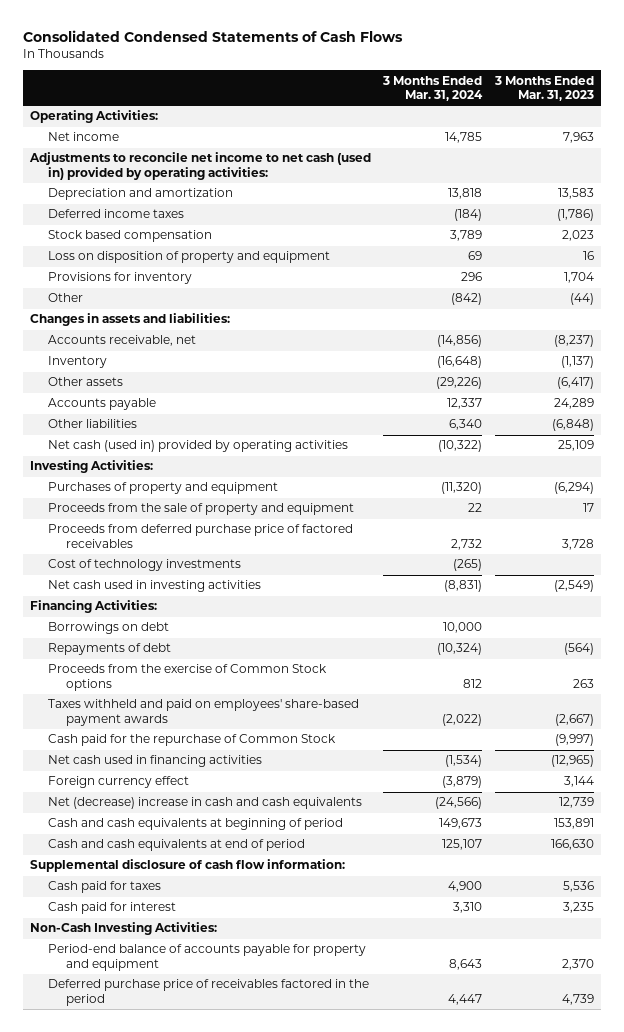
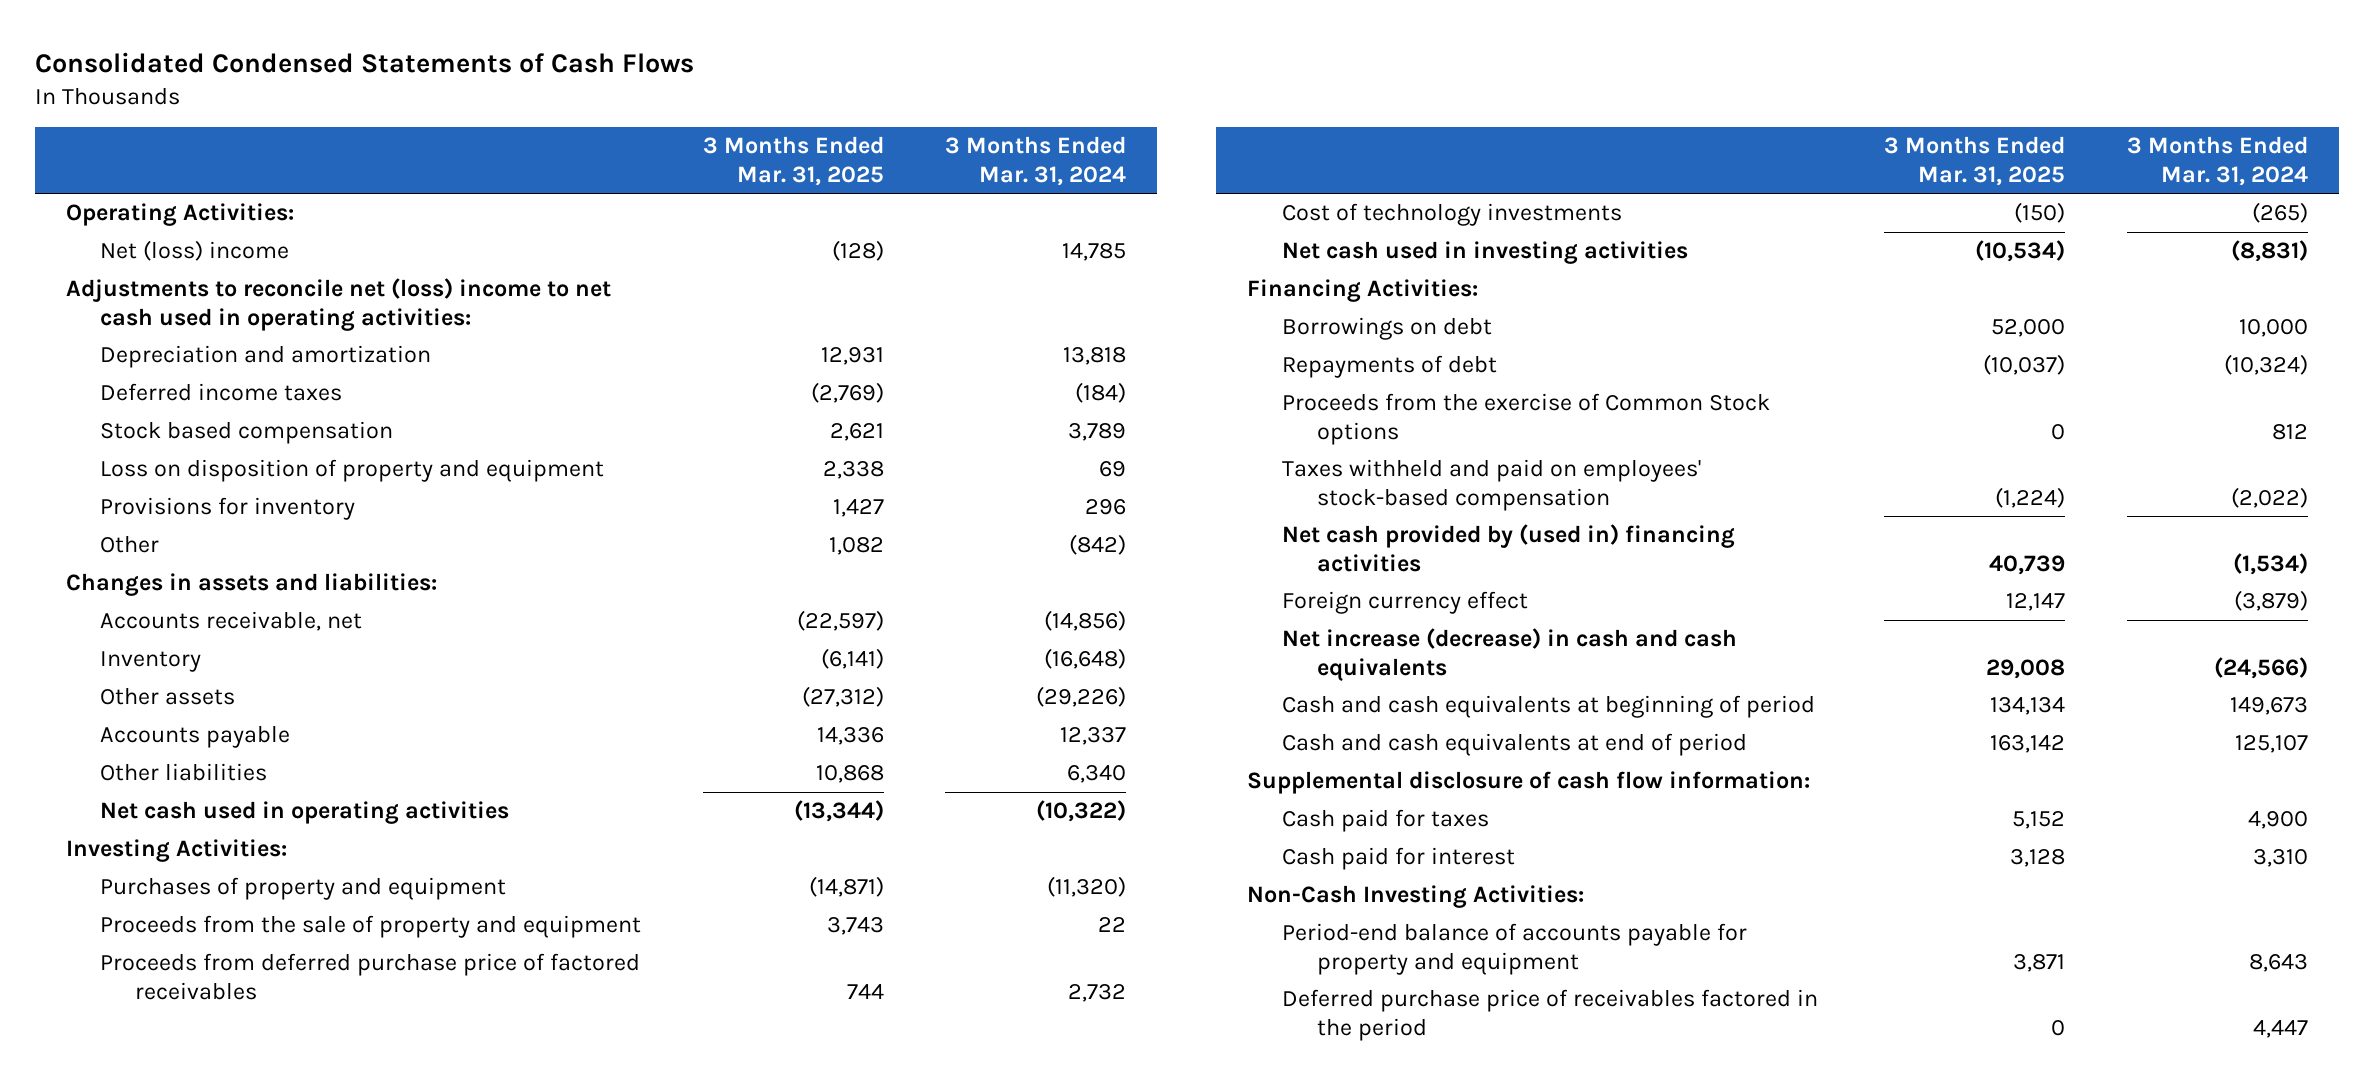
[494,75,595,102] 3 Months Ended Mar. 31, 2023 -> none
none -> [702,136,884,186] 3 Months Ended Mar. 31, 2025
[47,132,119,142] Net income -> [100,240,290,262] Net (loss) income
[28,152,371,181] Adjustments to reconcile net income to net cash (used in) provided by operating activities: -> [65,278,611,331] Adjustments to reconcile net (loss) income to net cash used in operating activities:
[47,440,348,453] Net cash (used in) provided by operating activities -> [100,801,510,825] Net cash used in operating activities
[47,734,336,747] Cash paid for the repurchase of Common Stock -> none
[47,699,359,727] Taxes withheld and paid on employees' share-based payment awards -> [1281,459,1701,511] Taxes withheld and paid on employees' stock-based compensation
[47,755,262,768] Net cash used in financing activities -> [1281,524,1735,572] Net cash provided by (used in) financing activities
[47,797,362,810] Net (decrease) increase in cash and cash equivalents -> [1281,628,1737,681] Net increase (decrease) in cash and cash equivalents

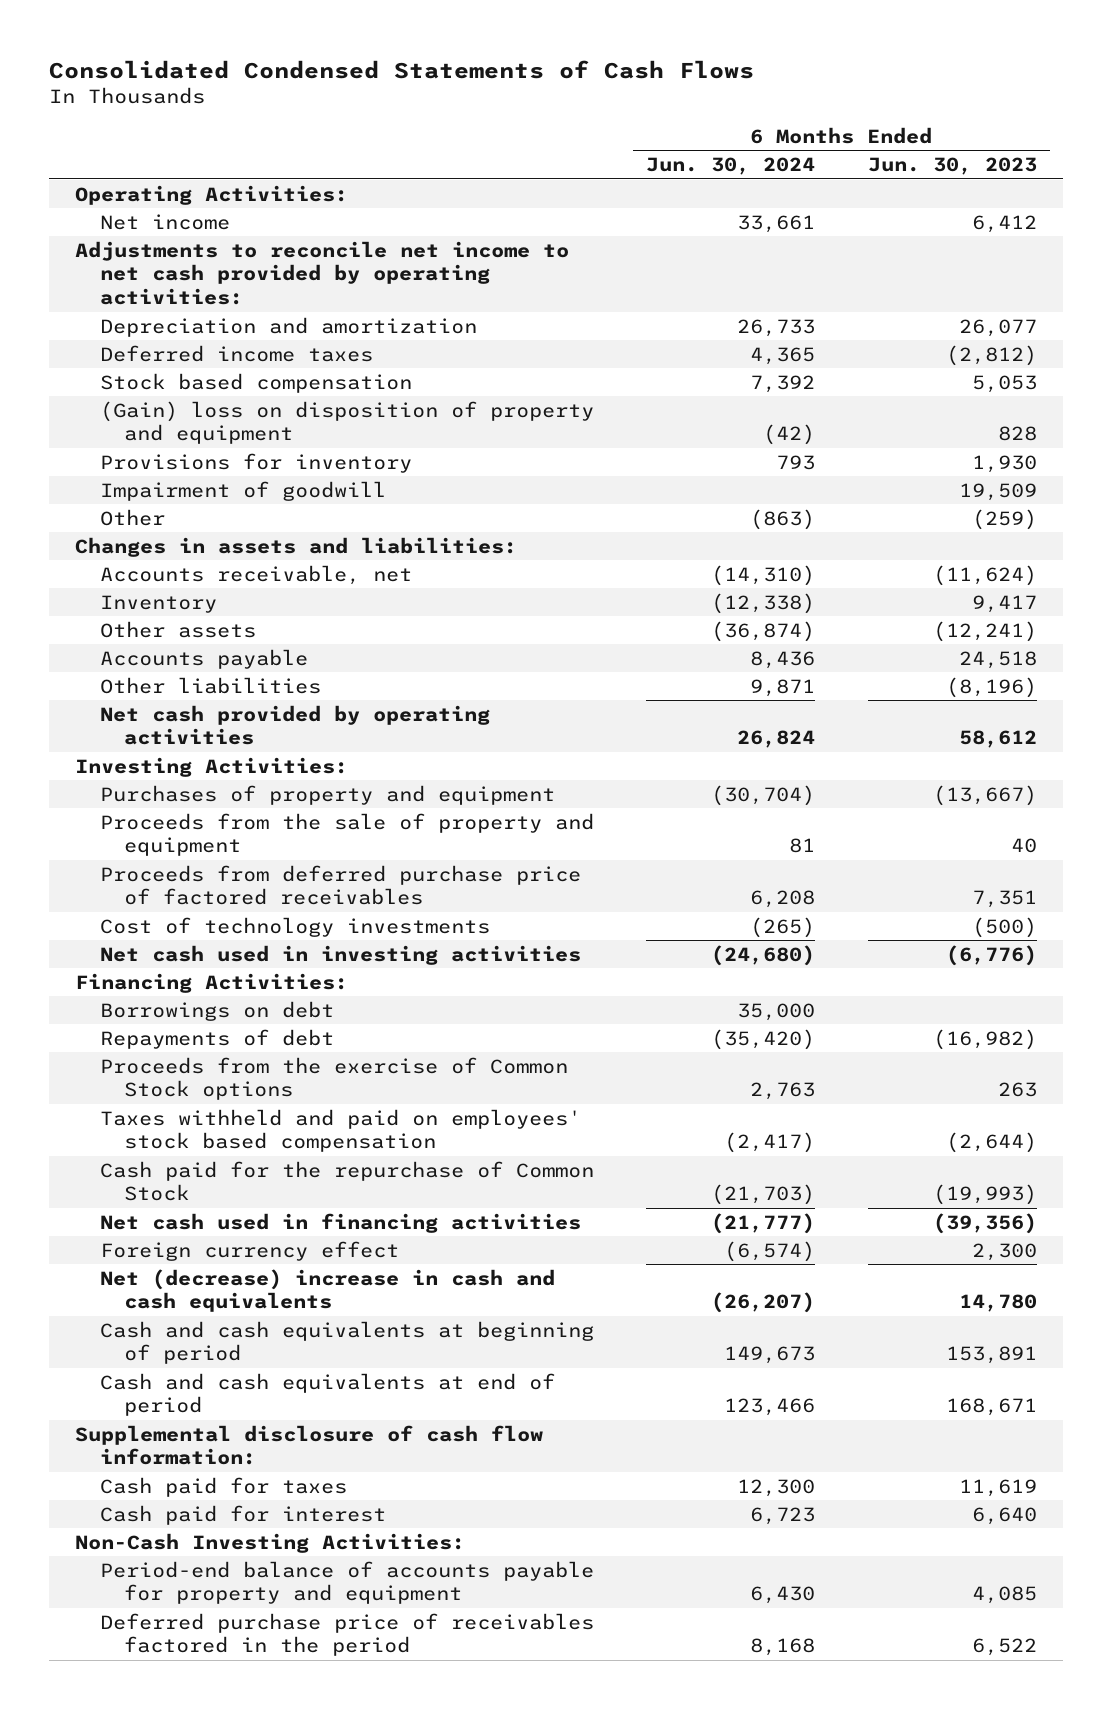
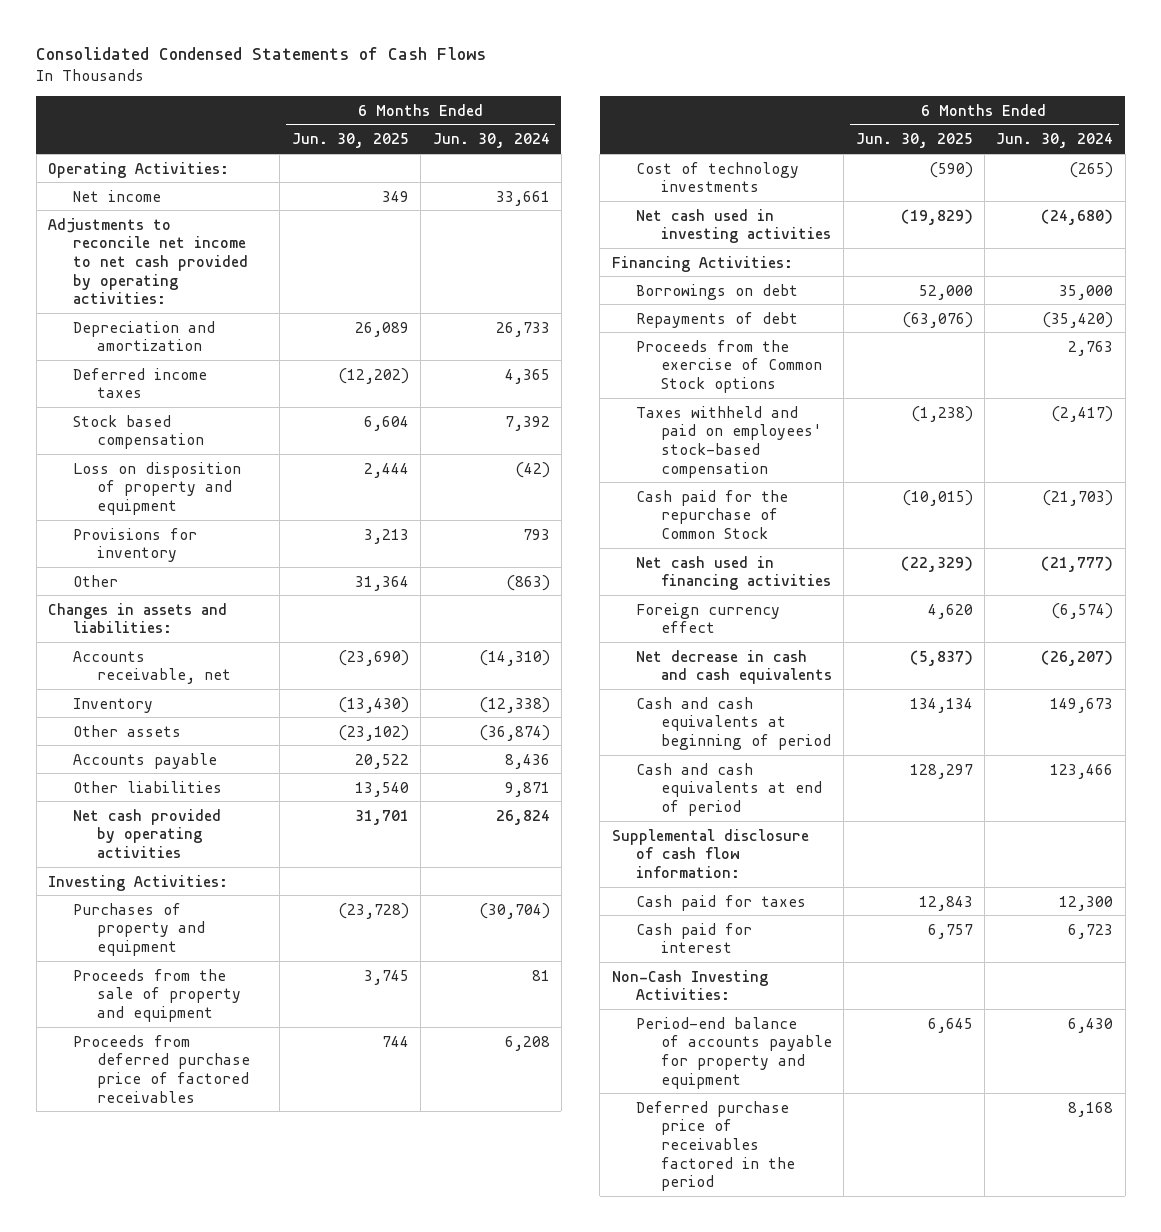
[867,157,1037,176] Jun. 30, 2023 -> none
none -> [291,133,409,149] Jun. 30, 2025
[99,400,594,445] (Gain) loss on disposition of property and equipment -> [72,461,241,515] Loss on disposition of property and equipment
[99,480,386,501] Impairment of goodwill -> none
[99,1108,581,1153] Taxes withheld and paid on employees' stock based compensation -> [636,405,822,478] Taxes withheld and paid on employees' stock-based compensation
[99,1268,555,1313] Net (decrease) increase in cash and cash equivalents -> [636,649,832,685] Net decrease in cash and cash equivalents

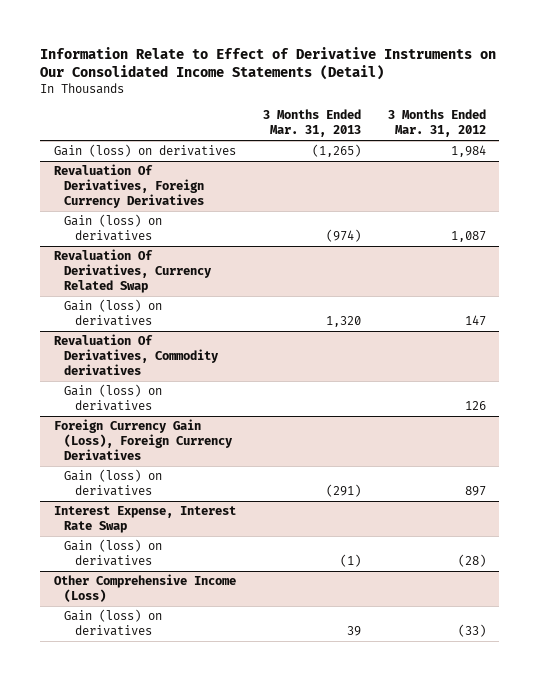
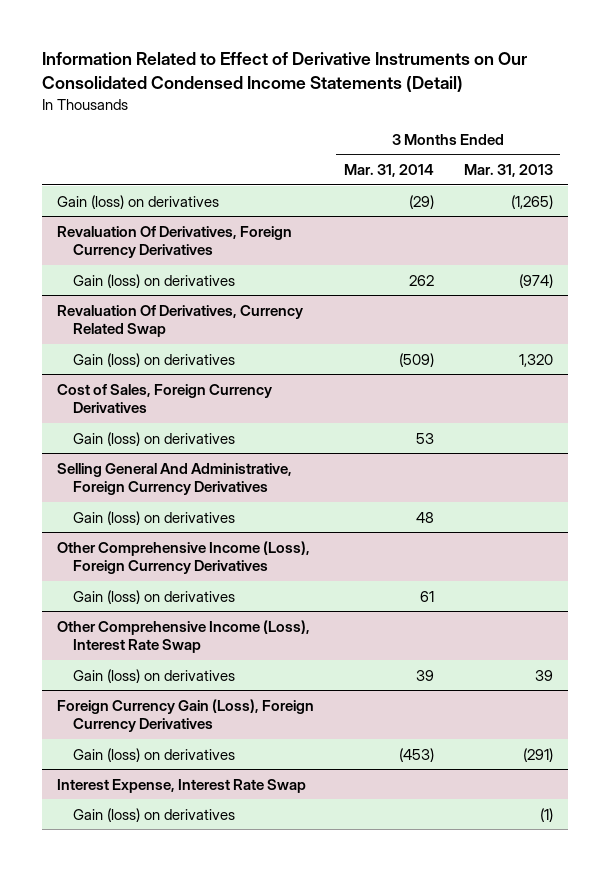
[40,46,497,81] Information Relate to Effect of Derivative Instruments on Our Consolidated Income Statements (Detail) -> [41,52,527,93] Information Related to Effect of Derivative Instruments on Our Consolidated Condensed Income Statements (Detail)
[387,109,486,138] 3 Months Ended Mar. 31, 2012 -> none
none -> [343,164,434,178] Mar. 31, 2014
[53,334,220,375] Revaluation Of Derivatives, Commodity derivatives -> none
none -> [56,383,272,414] Cost of Sales, Foreign Currency Derivatives
none -> [56,462,292,496] Selling General And Administrative, Foreign Currency Derivatives
none -> [73,510,236,525] Gain (loss) on derivatives
none -> [56,540,310,575] Other Comprehensive Income (Loss), Foreign Currency Derivatives
none -> [73,589,236,604] Gain (loss) on derivatives
none -> [56,619,310,654] Other Comprehensive Income (Loss), Interest Rate Swap
none -> [73,668,236,683] Gain (loss) on derivatives
[53,574,236,602] Other Comprehensive Income (Loss) -> none
[64,609,163,636] Gain (loss) on derivatives -> none

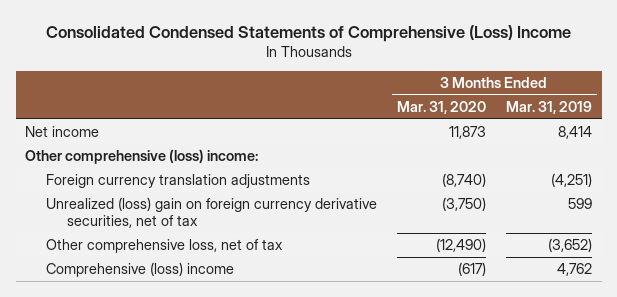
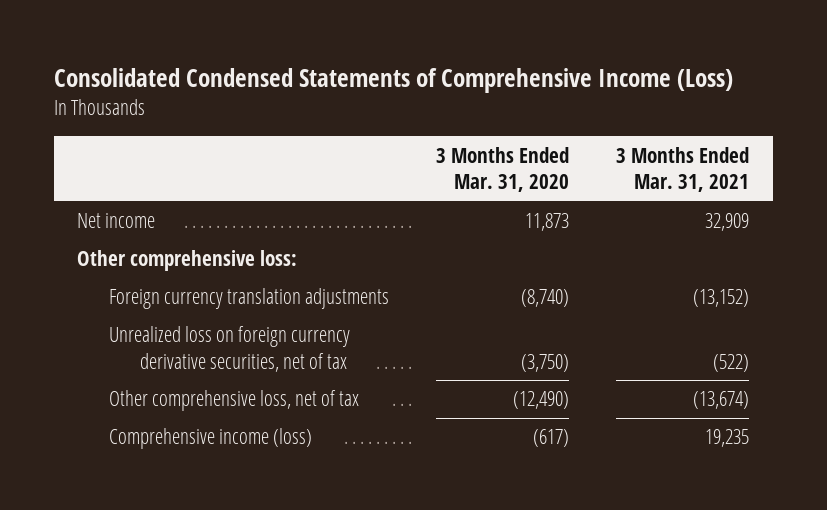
[45,24,571,42] Consolidated Condensed Statements of Comprehensive (Loss) Income -> [53,67,733,93] Consolidated Condensed Statements of Comprehensive Income (Loss)
[505,100,592,114] Mar. 31, 2019 -> none
none -> [616,146,750,193] 3 Months Ended Mar. 31, 2021
[25,149,259,165] Other comprehensive (loss) income: -> [77,250,298,272] Other comprehensive loss:
[46,197,378,229] Unrealized (loss) gain on foreign currency derivative securities, net of tax -> [108,326,350,373] Unrealized loss on foreign currency derivative securities, net of tax
[46,262,235,278] Comprehensive (loss) income -> [108,428,312,450] Comprehensive income (loss)

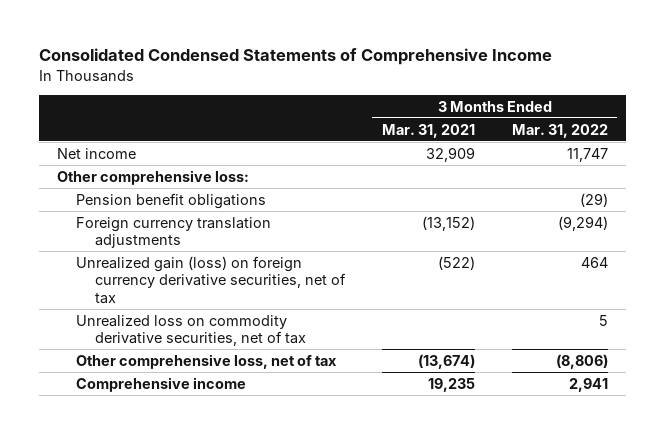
[53,67,733,93] Consolidated Condensed Statements of Comprehensive Income (Loss) -> [38,48,552,66] Consolidated Condensed Statements of Comprehensive Income
[435,146,569,193] 3 Months Ended Mar. 31, 2020 -> none
none -> [511,123,608,138] Mar. 31, 2022
none -> [75,192,266,209] Pension benefit obligations
[108,326,350,373] Unrealized loss on foreign currency derivative securities, net of tax -> [75,255,346,304] Unrealized gain (loss) on foreign currency derivative securities, net of tax
none -> [75,314,306,347] Unrealized loss on commodity derivative securities, net of tax
[108,428,312,450] Comprehensive income (loss) -> [75,376,246,392] Comprehensive income

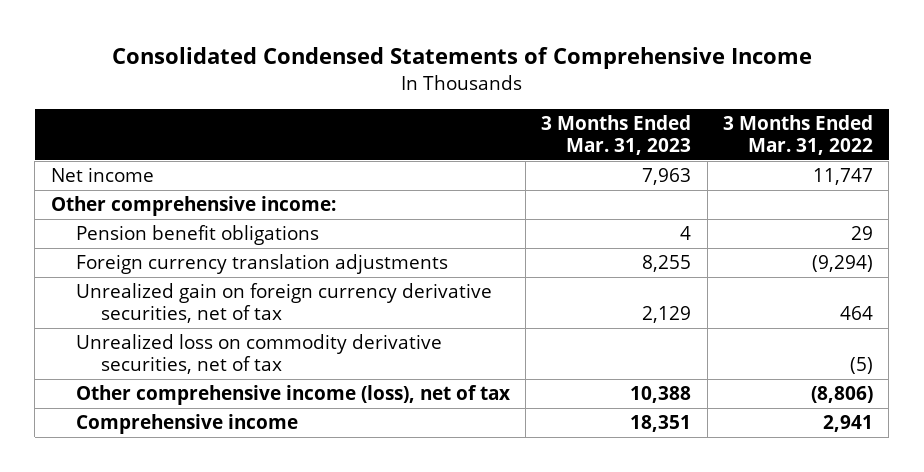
[381,123,475,138] Mar. 31, 2021 -> none
none -> [541,114,692,155] 3 Months Ended Mar. 31, 2023
[57,169,250,185] Other comprehensive loss: -> [50,196,336,217] Other comprehensive income:
[579,192,608,207] (29) -> [850,226,873,241] 29
[75,255,346,304] Unrealized gain (loss) on foreign currency derivative securities, net of tax -> [75,283,492,324] Unrealized gain on foreign currency derivative securities, net of tax
[598,314,608,326] 5 -> [849,357,873,375] (5)
[75,353,337,369] Other comprehensive loss, net of tax -> [75,385,510,406] Other comprehensive income (loss), net of tax

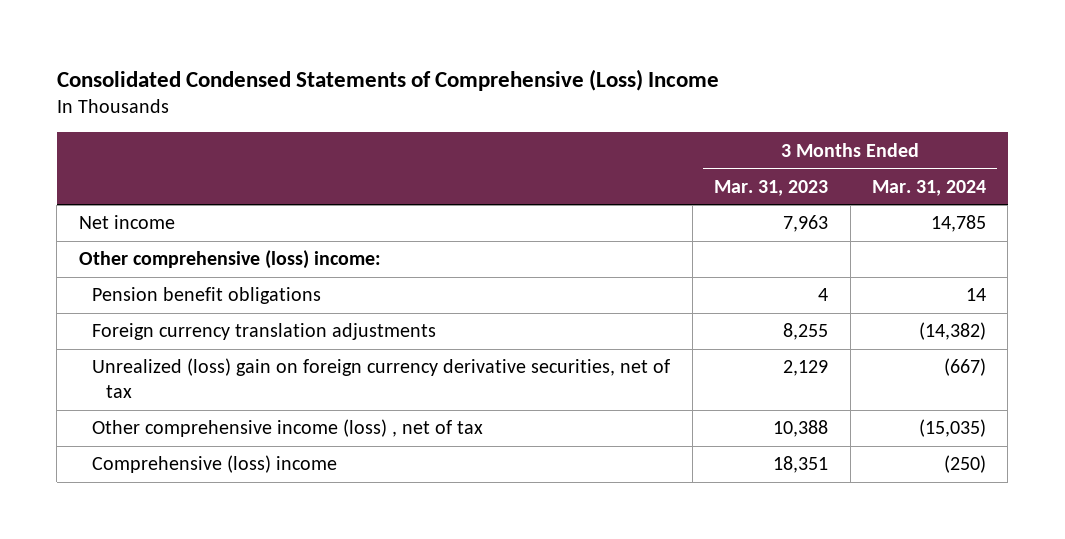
[111,47,812,70] Consolidated Condensed Statements of Comprehensive Income -> [56,68,719,91] Consolidated Condensed Statements of Comprehensive (Loss) Income
[722,114,873,155] 3 Months Ended Mar. 31, 2022 -> none
none -> [871,179,986,196] Mar. 31, 2024
[50,196,336,217] Other comprehensive income: -> [78,250,381,270] Other comprehensive (loss) income:
[75,334,442,375] Unrealized loss on commodity derivative securities, net of tax -> none
[75,283,492,324] Unrealized gain on foreign currency derivative securities, net of tax -> [92,358,671,399] Unrealized (loss) gain on foreign currency derivative securities, net of tax
[75,385,510,406] Other comprehensive income (loss), net of tax -> [92,419,484,438] Other comprehensive income (loss) , net of tax
[75,414,298,435] Comprehensive income -> [92,455,338,474] Comprehensive (loss) income

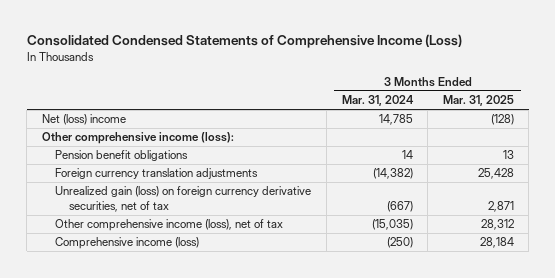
[56,68,719,91] Consolidated Condensed Statements of Comprehensive (Loss) Income -> [26,33,462,48] Consolidated Condensed Statements of Comprehensive Income (Loss)
[714,179,829,196] Mar. 31, 2023 -> none
none -> [442,95,514,107] Mar. 31, 2025
[78,215,175,230] Net income -> [41,114,126,126] Net (loss) income
[78,250,381,270] Other comprehensive (loss) income: -> [41,132,234,145] Other comprehensive income (loss):
[92,358,671,399] Unrealized (loss) gain on foreign currency derivative securities, net of tax -> [55,186,312,213] Unrealized gain (loss) on foreign currency derivative securities, net of tax
[92,419,484,438] Other comprehensive income (loss) , net of tax -> [55,219,284,232] Other comprehensive income (loss), net of tax
[92,455,338,474] Comprehensive (loss) income -> [55,237,200,250] Comprehensive income (loss)

